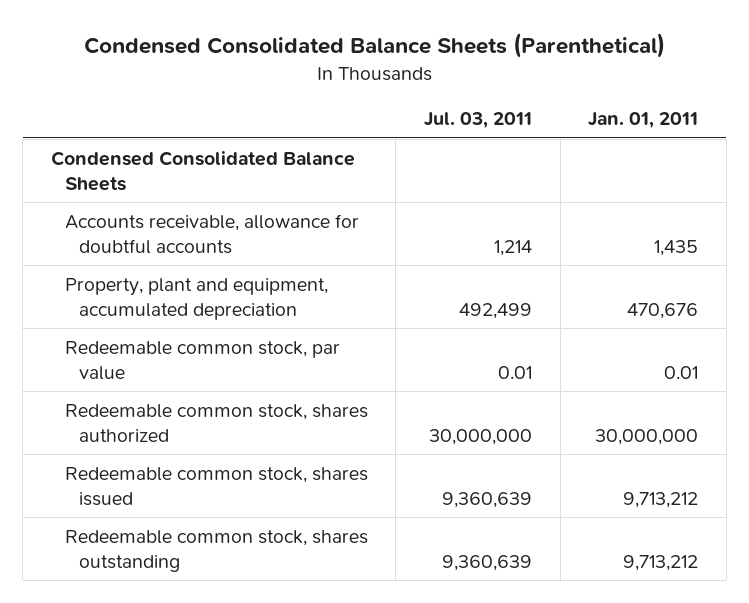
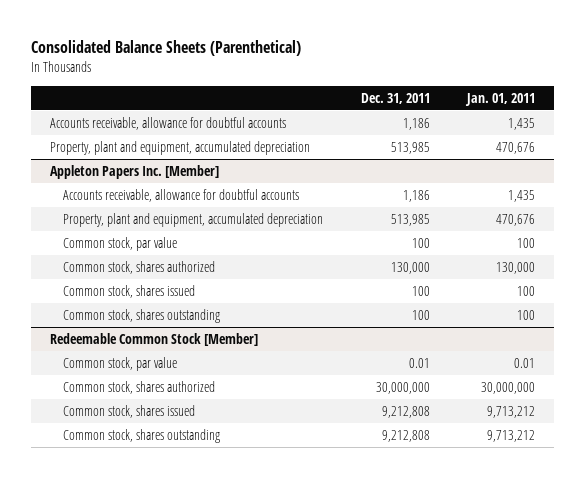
[83,33,665,59] Condensed Consolidated Balance Sheets (Parenthetical) -> [31,39,302,56] Consolidated Balance Sheets (Parenthetical)
[424,112,533,129] Jul. 03, 2011 -> none
none -> [360,92,430,104] Dec. 31, 2011
[50,150,355,191] Condensed Consolidated Balance Sheets -> none
none -> [49,164,219,179] Appleton Papers Inc. [Member]
none -> [63,188,300,202] Accounts receivable, allowance for doubtful accounts
none -> [63,212,324,227] Property, plant and equipment, accumulated depreciation
[64,340,340,380] Redeemable common stock, par value -> [63,236,178,251] Common stock, par value
[664,365,699,379] 0.01 -> [517,237,536,248] 100
[64,403,368,442] Redeemable common stock, shares authorized -> [63,260,216,274] Common stock, shares authorized
[595,428,699,445] 30,000,000 -> [496,261,536,274] 130,000
[64,466,368,506] Redeemable common stock, shares issued -> [63,284,196,298] Common stock, shares issued
[623,491,699,508] 9,713,212 -> [517,285,536,296] 100
[64,529,368,572] Redeemable common stock, shares outstanding -> [63,308,221,323] Common stock, shares outstanding
[623,554,699,571] 9,713,212 -> [517,309,536,320] 100
none -> [49,332,258,346] Redeemable Common Stock [Member]
none -> [63,356,178,371] Common stock, par value
none -> [63,380,216,394] Common stock, shares authorized
none -> [63,404,196,418] Common stock, shares issued
none -> [63,428,221,443] Common stock, shares outstanding

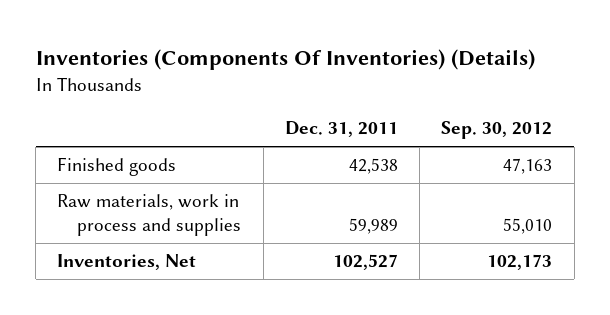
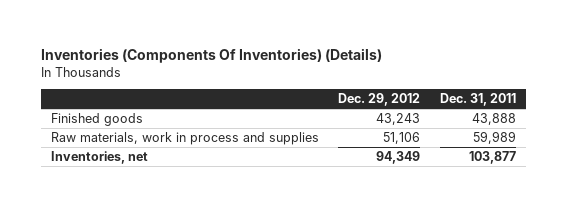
[441,121,553,140] Sep. 30, 2012 -> none
none -> [338,93,421,107] Dec. 29, 2012
[348,158,398,175] 42,538 -> [472,112,517,125] 43,888
[57,254,197,271] Inventories, Net -> [50,150,148,164] Inventories, net
[332,254,398,271] 102,527 -> [469,150,517,164] 103,877

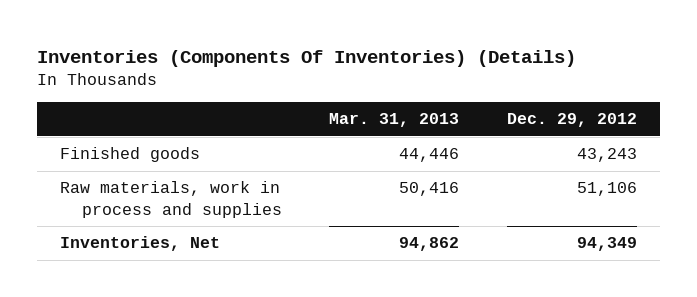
[440,93,517,107] Dec. 31, 2011 -> none
none -> [329,113,460,128] Mar. 31, 2013
[50,150,148,164] Inventories, net -> [60,236,221,252] Inventories, Net

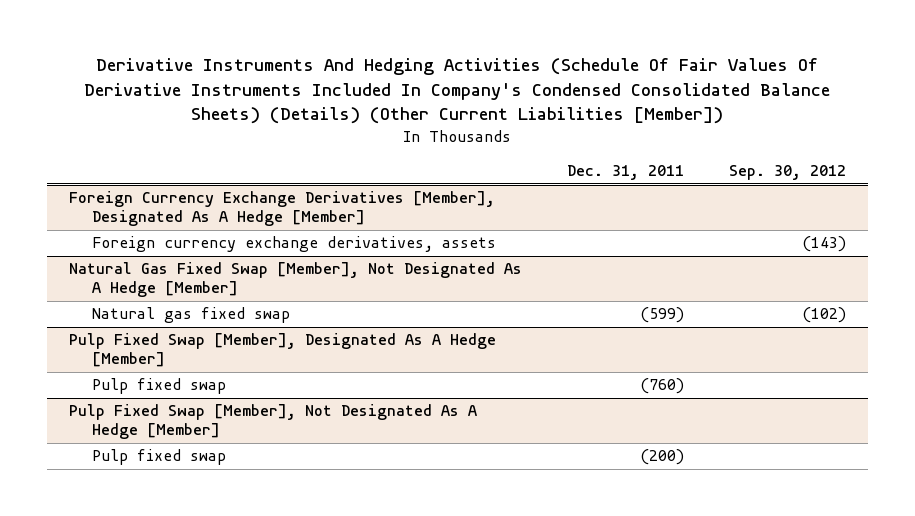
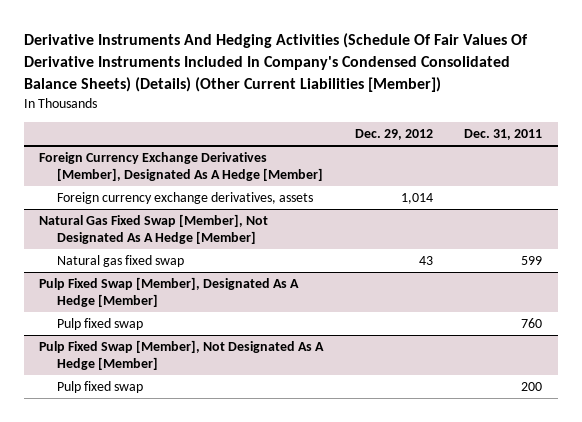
[728,165,846,181] Sep. 30, 2012 -> none
none -> [354,129,433,141] Dec. 29, 2012
[639,307,684,324] (599) -> [521,256,543,266] 599
[639,378,684,395] (760) -> [521,318,543,329] 760
[639,449,684,466] (200) -> [521,382,543,392] 200

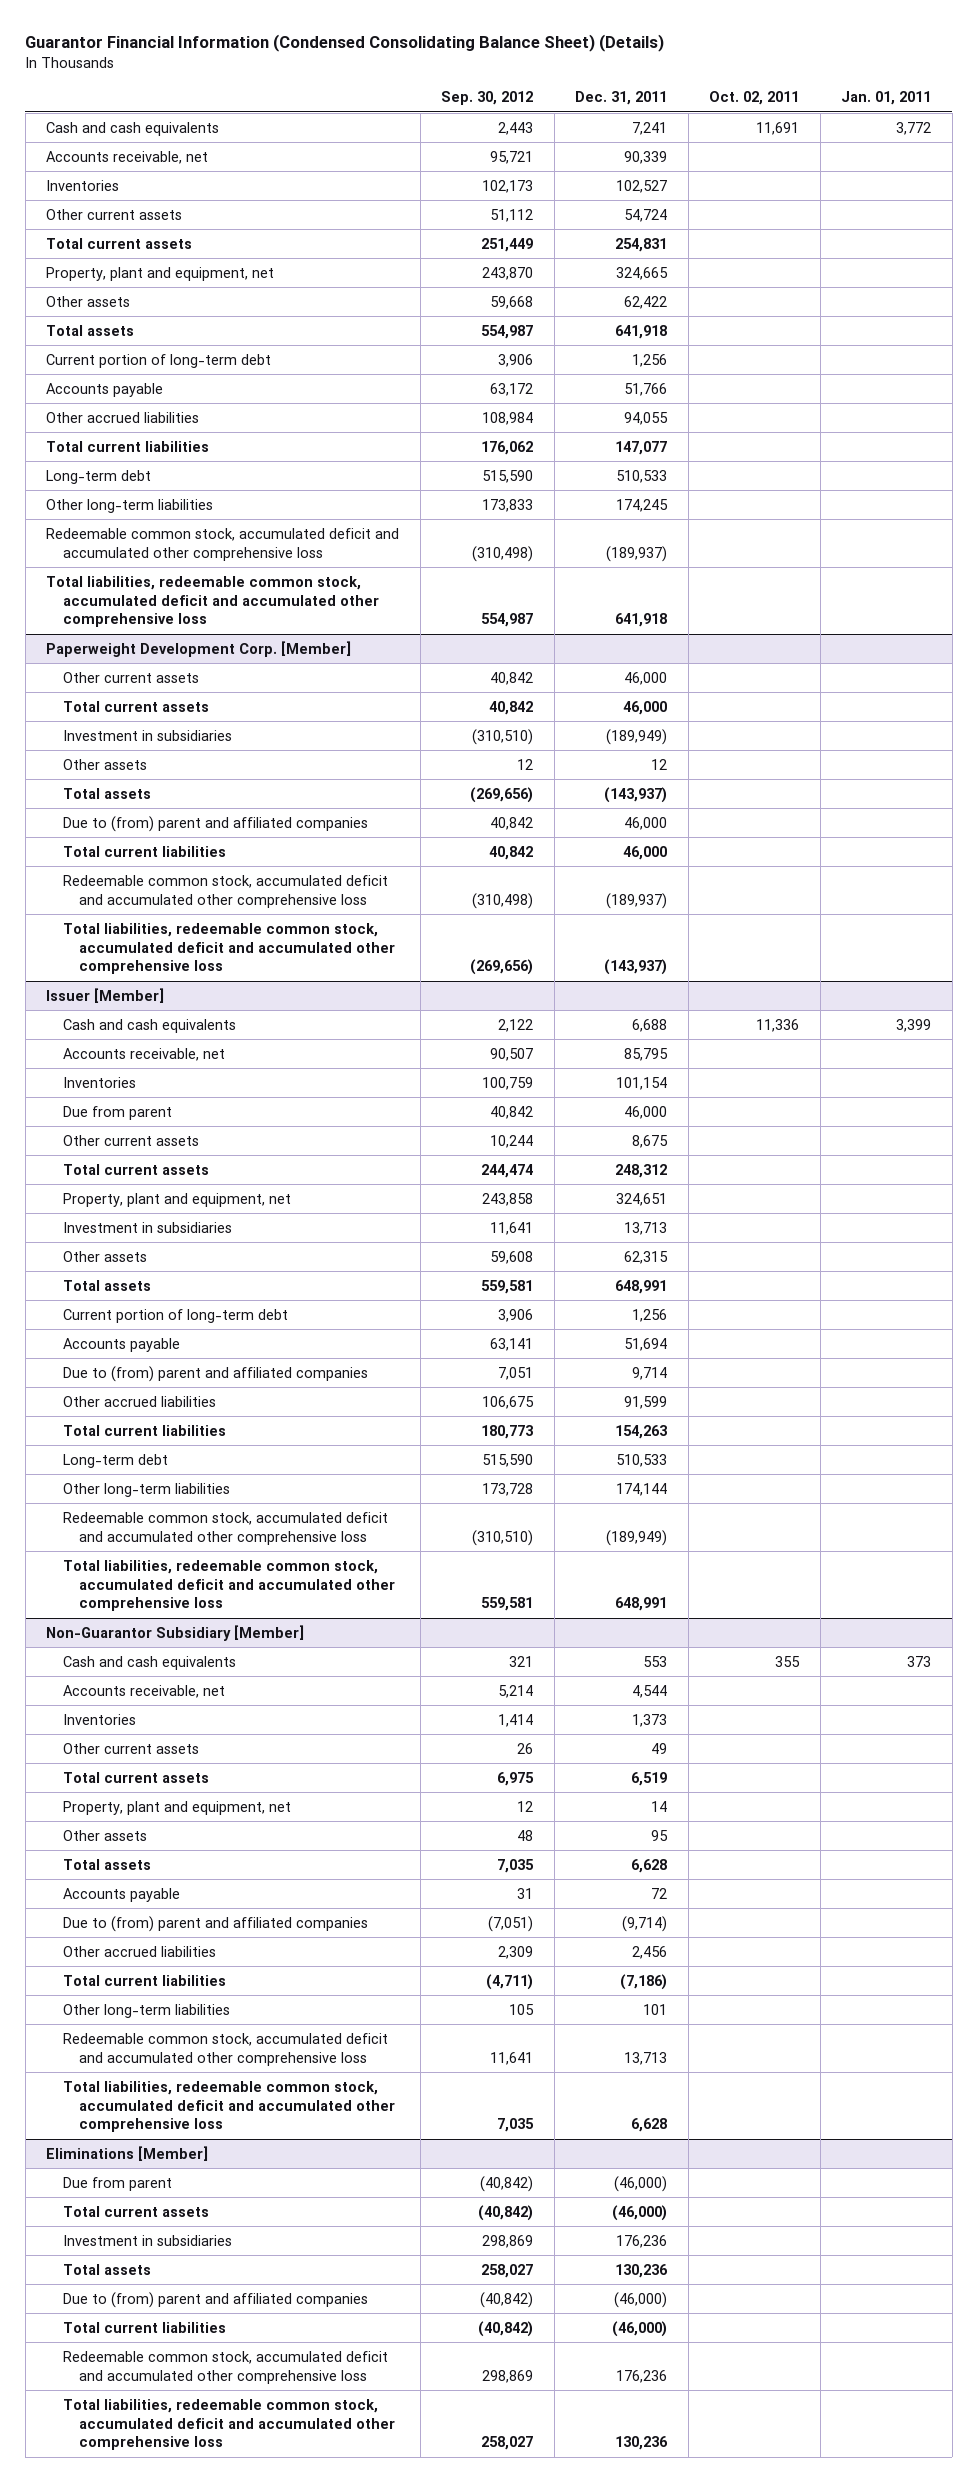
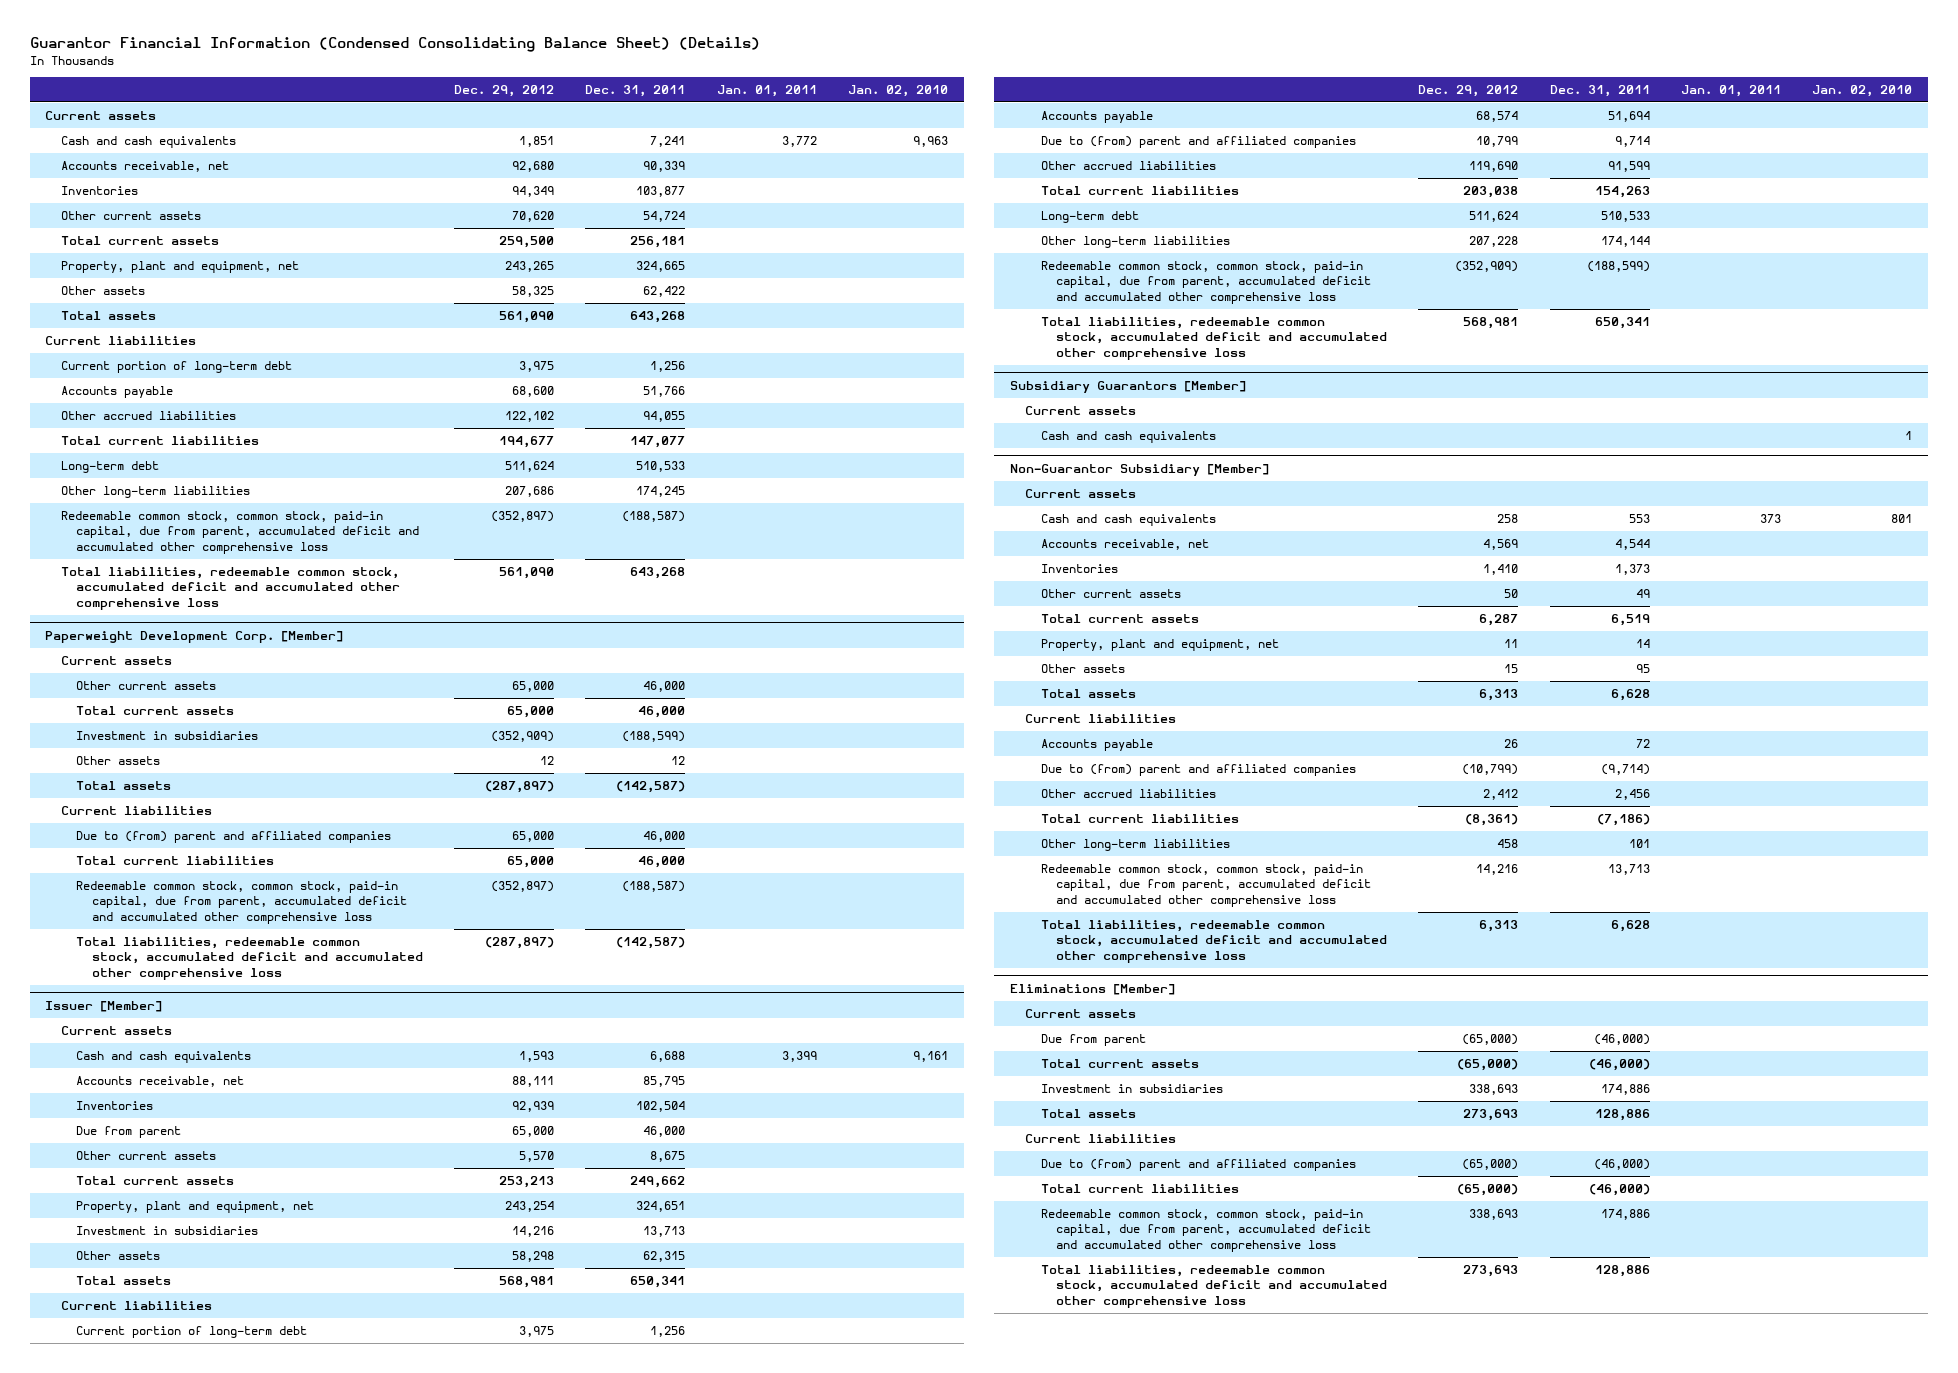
[441,90,534,105] Sep. 30, 2012 -> none
[709,90,800,105] Oct. 02, 2011 -> none
none -> [454,84,555,97] Dec. 29, 2012
none -> [848,84,949,97] Jan. 02, 2010
none -> [45,111,157,121] Current assets
[616,179,668,193] 102,527 -> [636,186,686,198] 103,877
[615,237,668,252] 254,831 -> [630,236,686,249] 256,181
[615,324,668,339] 641,918 -> [630,311,686,324] 643,268
none -> [45,336,197,346] Current liabilities
[46,527,400,561] Redeemable common stock, accumulated deficit and accumulated other comprehensive loss -> [60,511,420,554] Redeemable common stock, common stock, paid-in capital, due from parent, accumulated deficit and accumulated other comprehensive loss
[606,545,668,562] (189,937) -> [622,511,686,523] (188,587)
[615,613,668,628] 641,918 -> [630,567,686,580] 643,268
none -> [60,656,172,666] Current assets
[606,728,668,745] (189,949) -> [622,731,686,743] (188,599)
[604,786,668,803] (143,937) -> [616,781,686,794] (142,587)
none -> [60,806,212,816] Current liabilities
[62,874,388,908] Redeemable common stock, accumulated deficit and accumulated other comprehensive loss -> [76,881,407,924] Redeemable common stock, common stock, paid-in capital, due from parent, accumulated deficit and accumulated other comprehensive loss
[606,892,668,909] (189,937) -> [622,881,686,893] (188,587)
[604,959,668,976] (143,937) -> [616,937,686,950] (142,587)
none -> [60,1026,172,1036] Current assets
[616,1076,668,1090] 101,154 -> [636,1101,686,1113] 102,504
[615,1163,668,1178] 248,312 -> [630,1176,686,1189] 249,662
[615,1279,668,1294] 648,991 -> [630,1276,686,1289] 650,341
none -> [60,1301,212,1311] Current liabilities
[62,1511,388,1545] Redeemable common stock, accumulated deficit and accumulated other comprehensive loss -> [1040,261,1372,304] Redeemable common stock, common stock, paid-in capital, due from parent, accumulated deficit and accumulated other comprehensive loss
[606,1529,668,1546] (189,949) -> [1586,261,1650,273] (188,599)
[615,1597,668,1612] 648,991 -> [1594,317,1650,330] 650,341
none -> [1009,380,1246,393] Subsidiary Guarantors [Member]
none -> [1025,406,1137,416] Current assets
none -> [1040,431,1216,444] Cash and cash equivalents
none -> [1025,489,1137,499] Current assets
none -> [1025,714,1177,724] Current liabilities
[62,2032,388,2066] Redeemable common stock, accumulated deficit and accumulated other comprehensive loss -> [1040,864,1372,907] Redeemable common stock, common stock, paid-in capital, due from parent, accumulated deficit and accumulated other comprehensive loss
none -> [1025,1009,1137,1019] Current assets
[616,2234,668,2248] 176,236 -> [1600,1084,1650,1096] 174,886
[615,2263,669,2278] 130,236 -> [1594,1109,1650,1122] 128,886
none -> [1025,1134,1177,1144] Current liabilities
[62,2350,388,2384] Redeemable common stock, accumulated deficit and accumulated other comprehensive loss -> [1040,1209,1372,1252] Redeemable common stock, common stock, paid-in capital, due from parent, accumulated deficit and accumulated other comprehensive loss
[616,2369,668,2383] 176,236 -> [1600,1209,1650,1221] 174,886
[615,2436,669,2451] 130,236 -> [1594,1265,1650,1278] 128,886

